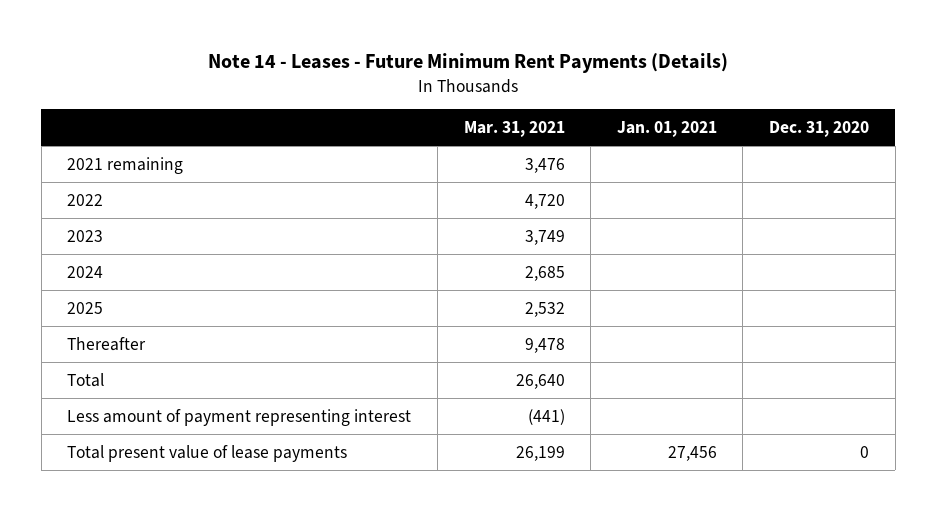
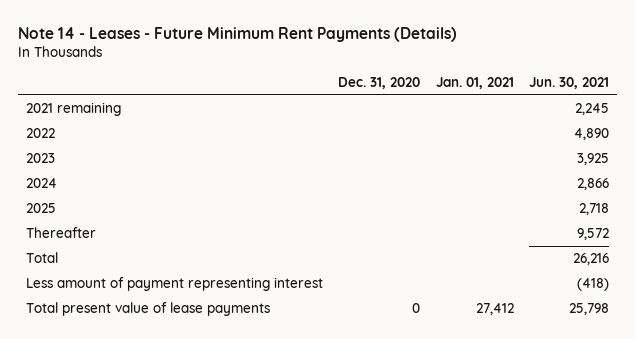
[463,120,565,137] Mar. 31, 2021 -> none
none -> [529,77,610,90] Jun. 30, 2021
[667,445,717,461] 27,456 -> [475,303,514,316] 27,412

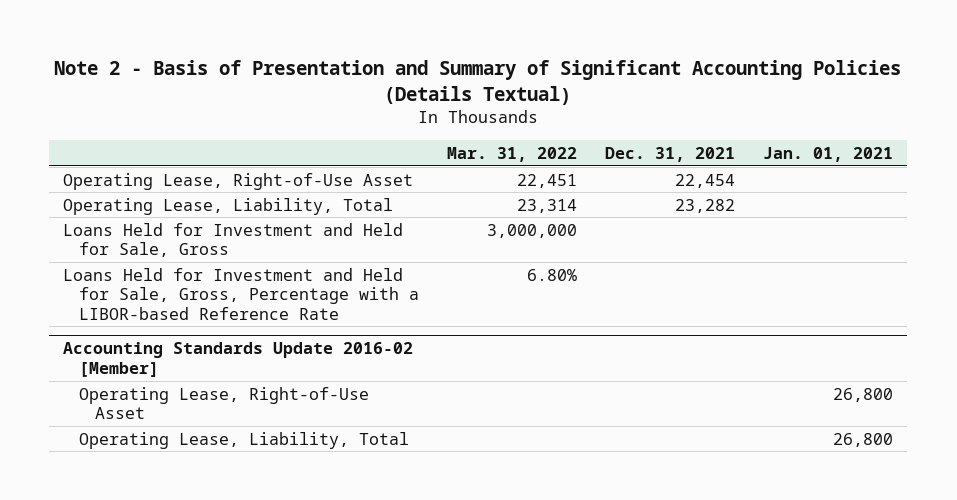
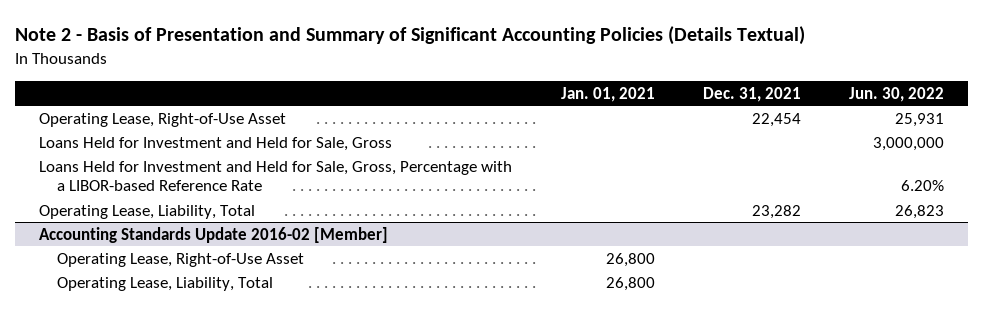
[447,146,578,162] Mar. 31, 2022 -> none
none -> [848,86,944,102] Jun. 30, 2022
[63,197,394,215] Operating Lease, Liability, Total -> [39,204,256,219] Operating Lease, Liability, Total

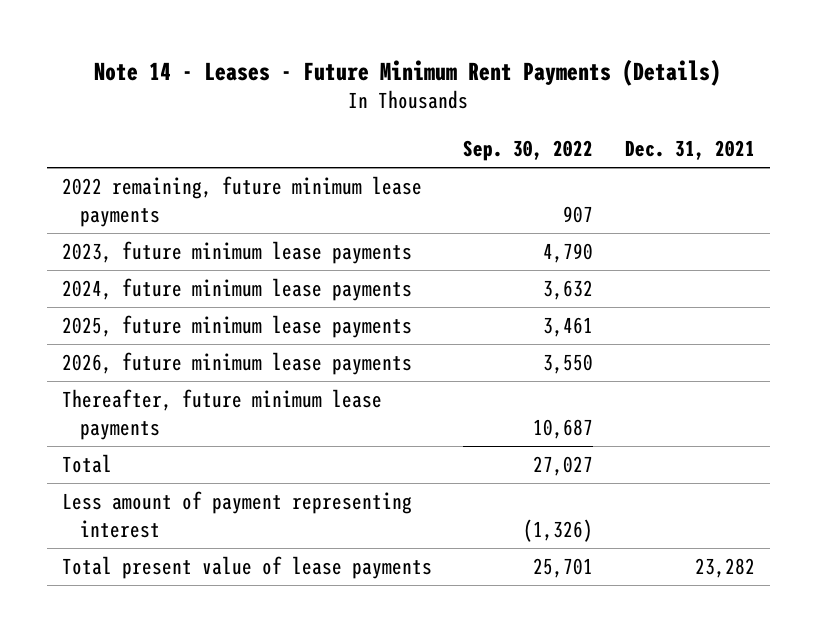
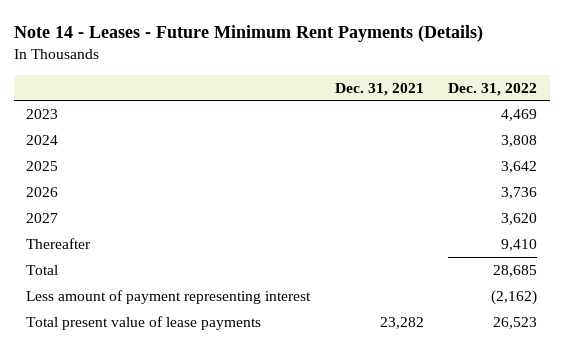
[463,139,594,161] Sep. 30, 2022 -> none
none -> [448,82,538,96] Dec. 31, 2022
[62,176,423,227] 2022 remaining, future minimum lease payments -> none
[62,241,413,265] 2023, future minimum lease payments -> [26,108,59,119] 2023
[62,278,413,302] 2024, future minimum lease payments -> [26,134,59,145] 2024
[62,315,413,339] 2025, future minimum lease payments -> [26,160,59,171] 2025
[62,352,413,376] 2026, future minimum lease payments -> [26,186,59,197] 2026
none -> [26,212,59,223] 2027
[62,389,383,440] Thereafter, future minimum lease payments -> [26,237,92,249] Thereafter

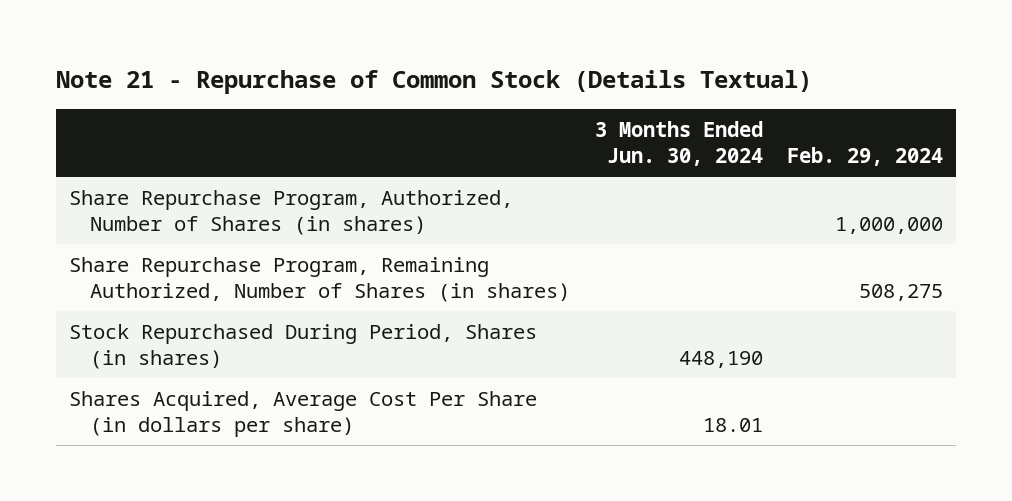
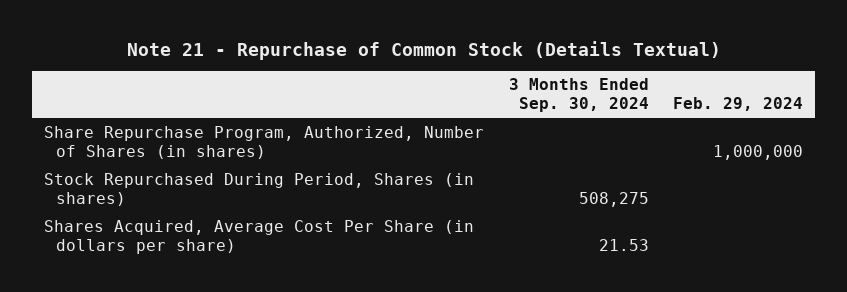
[594,121,763,166] 3 Months Ended Jun. 30, 2024 -> none
none -> [508,78,649,113] 3 Months Ended Sep. 30, 2024
[68,257,570,302] Share Repurchase Program, Remaining Authorized, Number of Shares (in shares) -> none

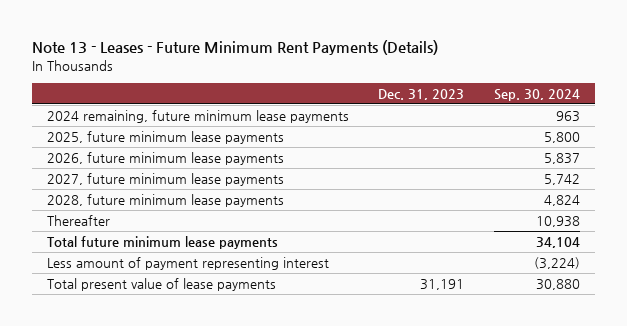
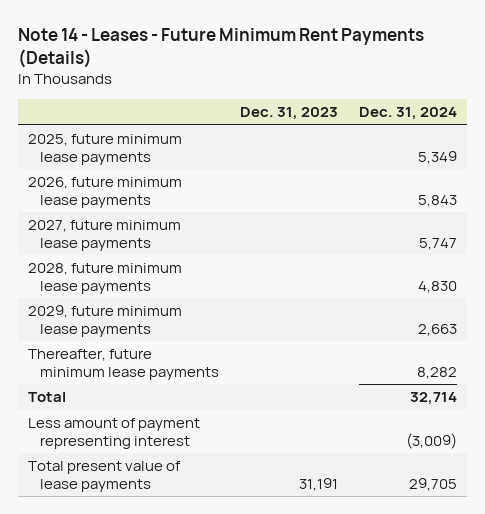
[31,39,438,55] Note 13 - Leases - Future Minimum Rent Payments (Details) -> [17,27,424,68] Note 14 - Leases - Future Minimum Rent Payments (Details)
[494,88,581,101] Sep. 30, 2024 -> none
none -> [358,107,457,121] Dec. 31, 2024
[46,110,349,124] 2024 remaining, future minimum lease payments -> none
[46,215,110,227] Thereafter -> none
none -> [28,305,183,337] 2029, future minimum lease payments
none -> [28,349,220,380] Thereafter, future minimum lease payments
[46,236,278,250] Total future minimum lease payments -> [28,392,67,403] Total

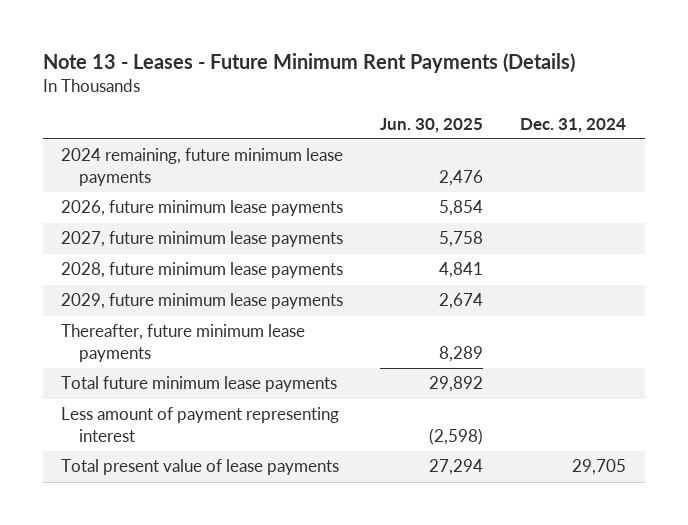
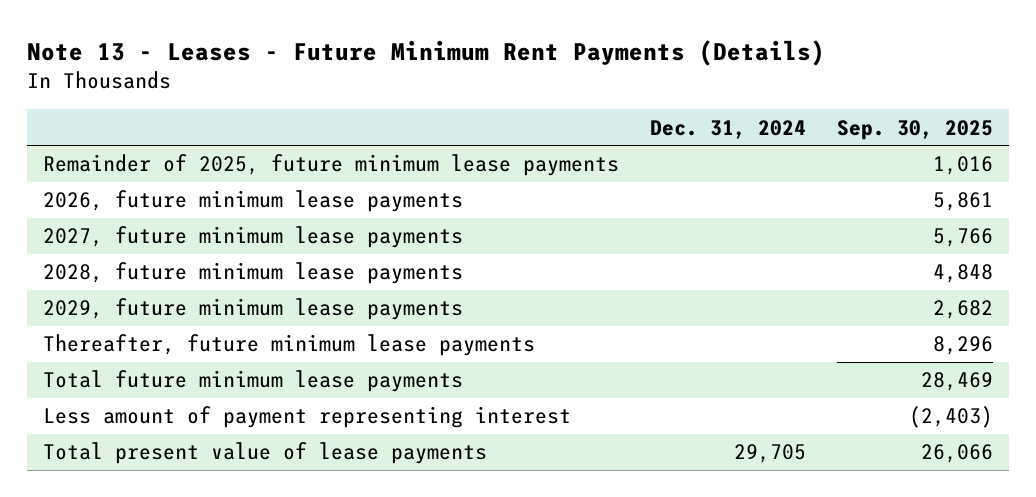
[380,117,484,133] Jun. 30, 2025 -> none
none -> [837,119,994,140] Sep. 30, 2025
[61,148,344,186] 2024 remaining, future minimum lease payments -> [42,154,619,177] Remainder of 2025, future minimum lease payments

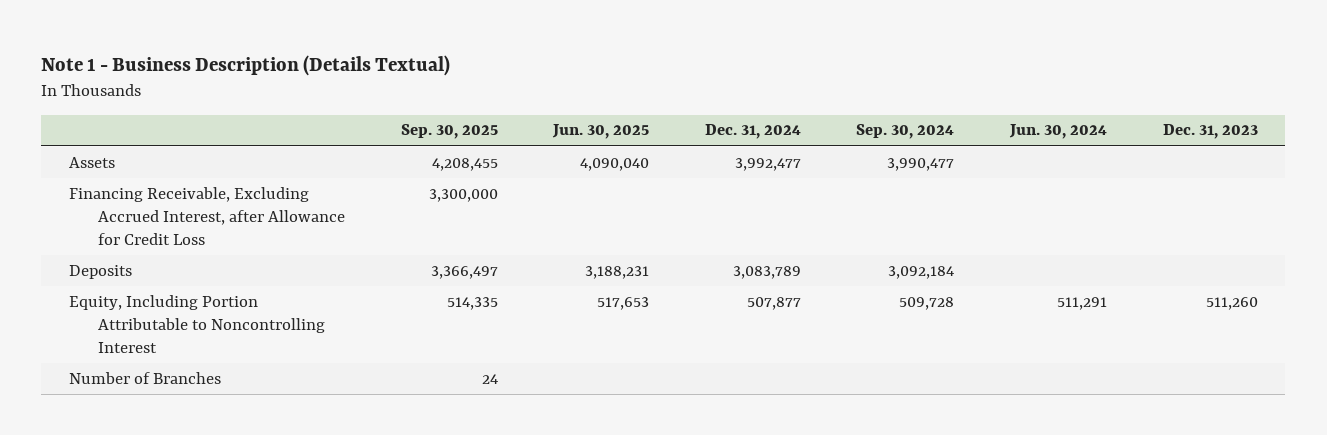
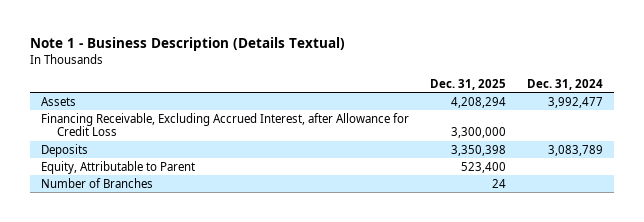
[400,124,498,140] Sep. 30, 2025 -> none
[552,124,650,140] Jun. 30, 2025 -> none
[856,124,955,140] Sep. 30, 2024 -> none
[1009,124,1108,140] Jun. 30, 2024 -> none
[1162,124,1258,140] Dec. 31, 2023 -> none
none -> [429,79,506,91] Dec. 31, 2025
[69,294,326,354] Equity, Including Portion Attributable to Noncontrolling Interest -> none
none -> [40,160,195,174] Equity, Attributable to Parent

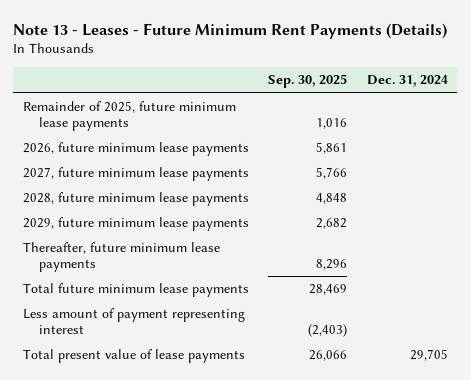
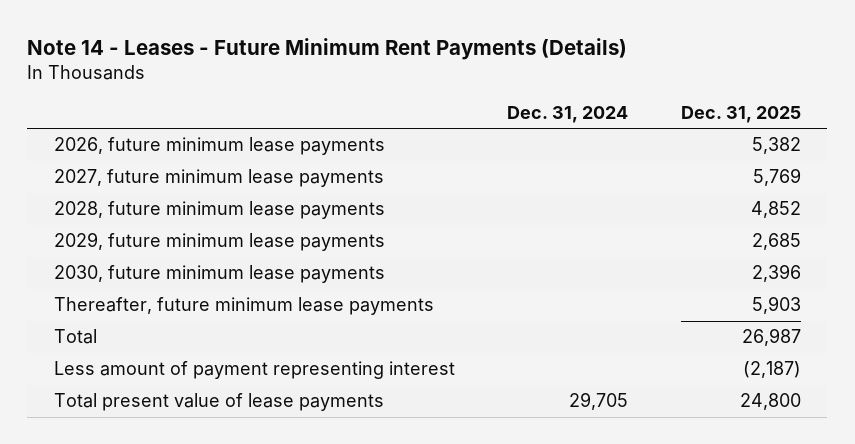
[13,22,448,39] Note 13 - Leases - Future Minimum Rent Payments (Details) -> [27,38,628,61] Note 14 - Leases - Future Minimum Rent Payments (Details)
[268,74,348,89] Sep. 30, 2025 -> none
none -> [680,106,801,124] Dec. 31, 2025
[23,101,237,132] Remainder of 2025, future minimum lease payments -> none
none -> [53,265,385,284] 2030, future minimum lease payments
[23,283,250,298] Total future minimum lease payments -> [53,329,97,345] Total

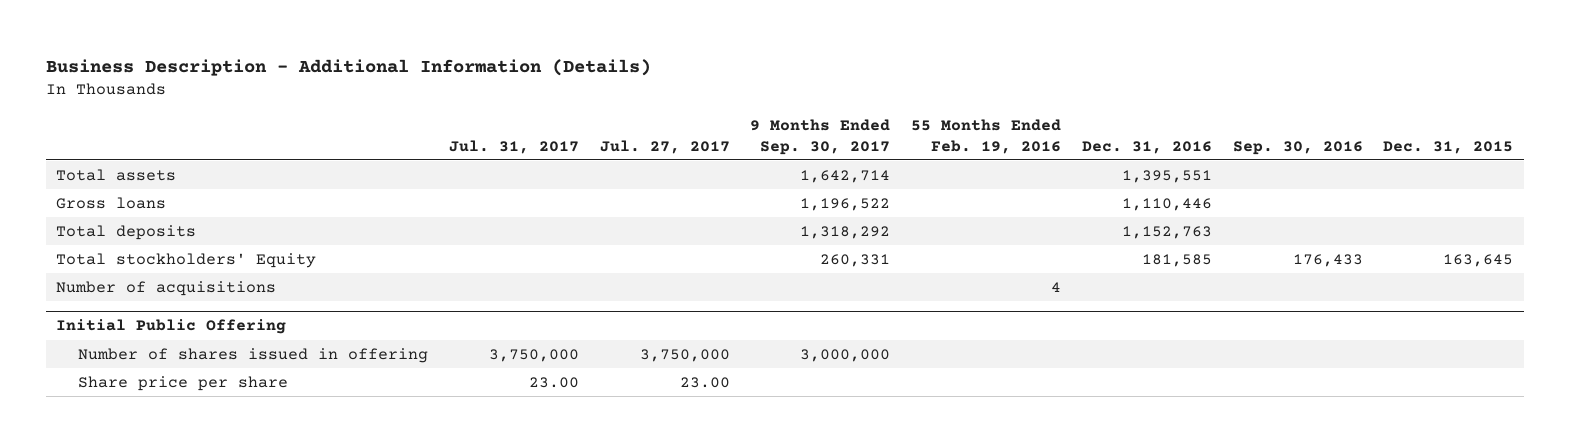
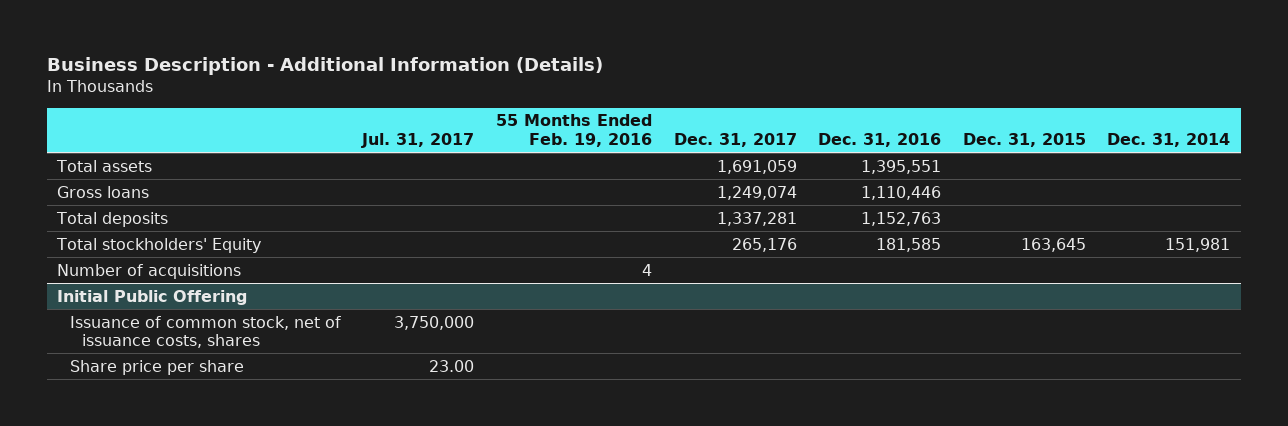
[599,139,730,154] Jul. 27, 2017 -> none
[750,118,891,155] 9 Months Ended Sep. 30, 2017 -> none
[1232,140,1363,155] Sep. 30, 2016 -> none
none -> [673,133,797,148] Dec. 31, 2017
none -> [1107,133,1231,148] Dec. 31, 2014
[78,347,429,363] Number of shares issued in offering -> [69,315,341,349] Issuance of common stock, net of issuance costs, shares

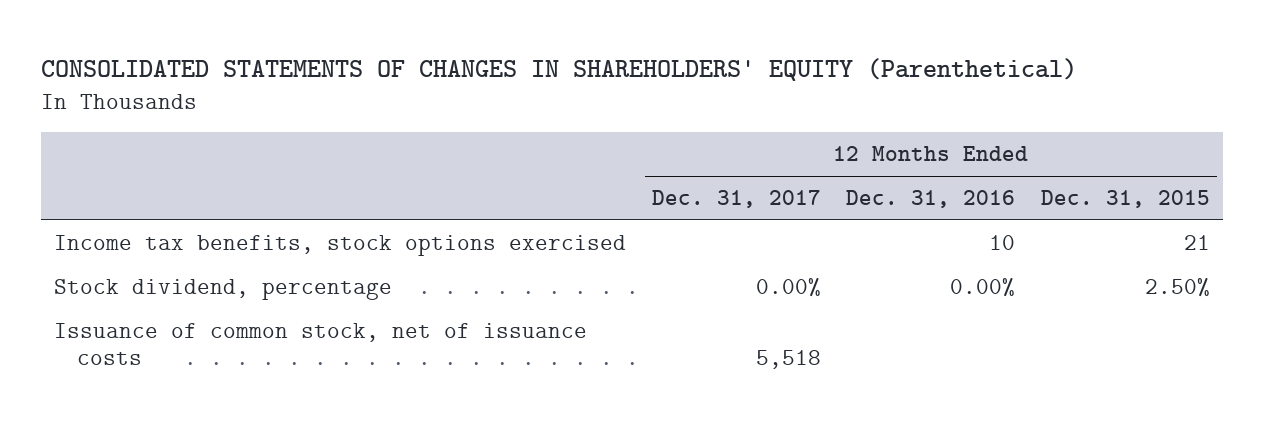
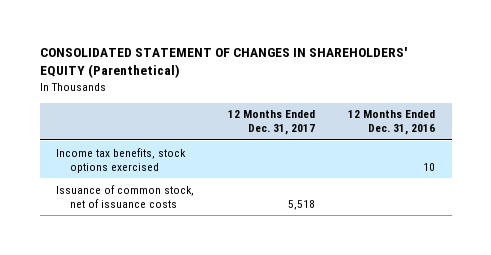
[41,58,1078,82] CONSOLIDATED STATEMENTS OF CHANGES IN SHAREHOLDERS' EQUITY (Parenthetical) -> [39,47,407,79] CONSOLIDATED STATEMENT OF CHANGES IN SHAREHOLDERS' EQUITY (Parenthetical)
[1041,190,1211,209] Dec. 31, 2015 -> none
[54,279,393,301] Stock dividend, percentage -> none

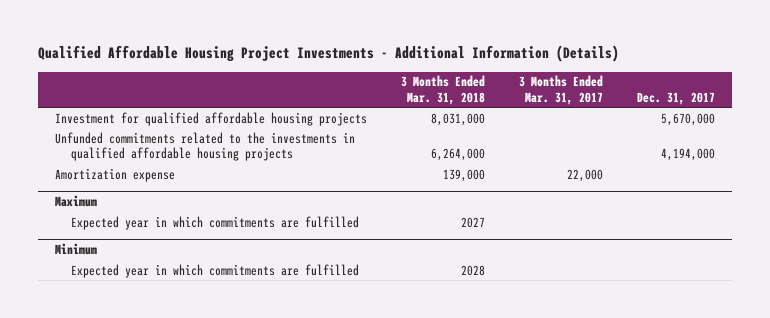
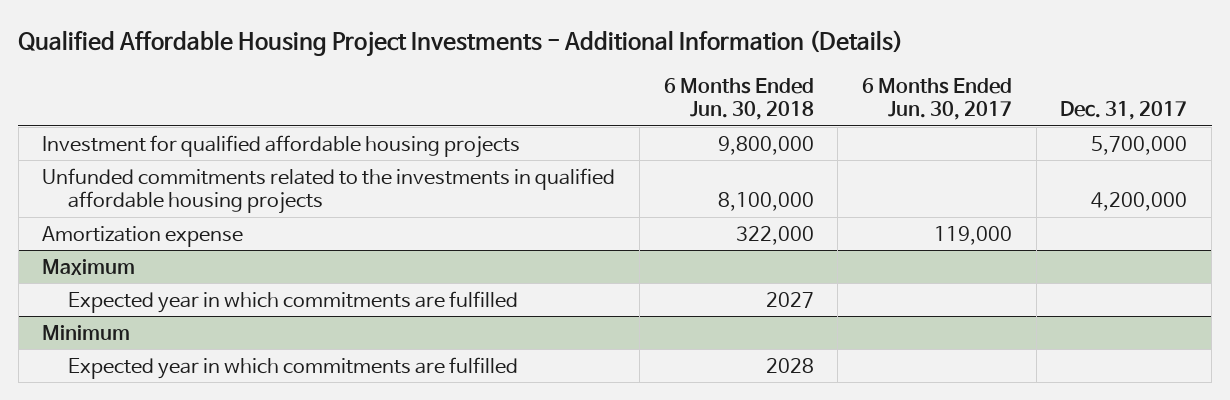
[400,75,485,105] 3 Months Ended Mar. 31, 2018 -> none
[518,75,603,105] 3 Months Ended Mar. 31, 2017 -> none
none -> [663,78,814,121] 6 Months Ended Jun. 30, 2018
none -> [862,78,1013,121] 6 Months Ended Jun. 30, 2017
[660,112,715,126] 5,670,000 -> [1091,135,1188,155] 5,700,000
[660,148,715,162] 4,194,000 -> [1091,192,1188,212] 4,200,000

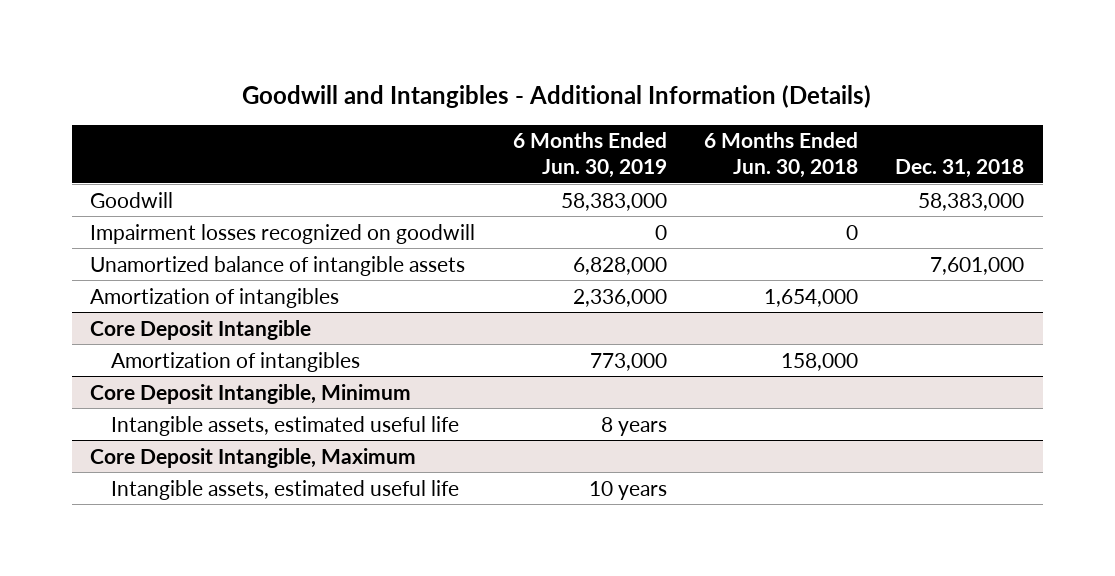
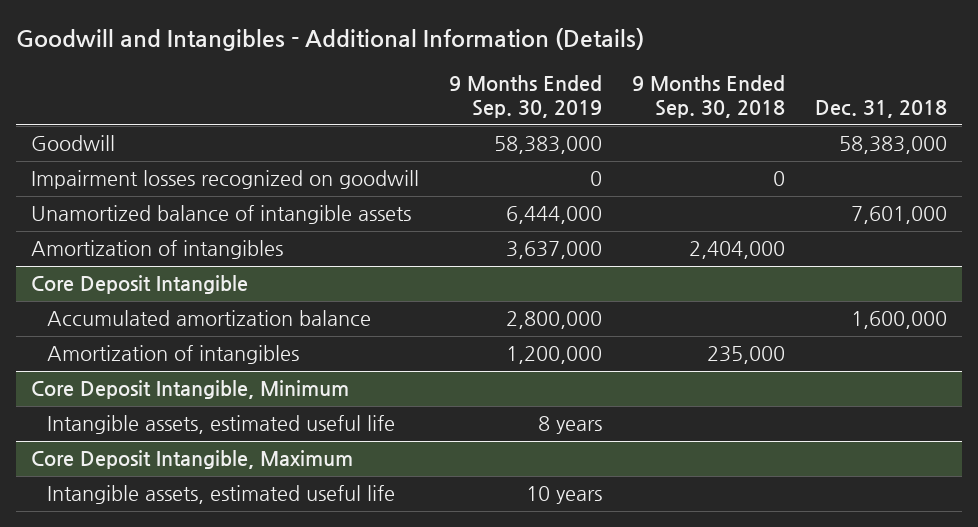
[512,132,667,179] 6 Months Ended Jun. 30, 2019 -> none
[704,132,859,179] 6 Months Ended Jun. 30, 2018 -> none
none -> [449,75,603,119] 9 Months Ended Sep. 30, 2019
none -> [632,75,786,119] 9 Months Ended Sep. 30, 2018
none -> [46,310,371,327] Accumulated amortization balance

